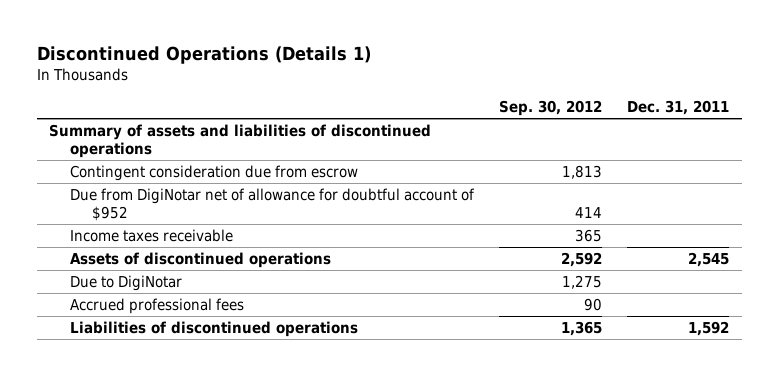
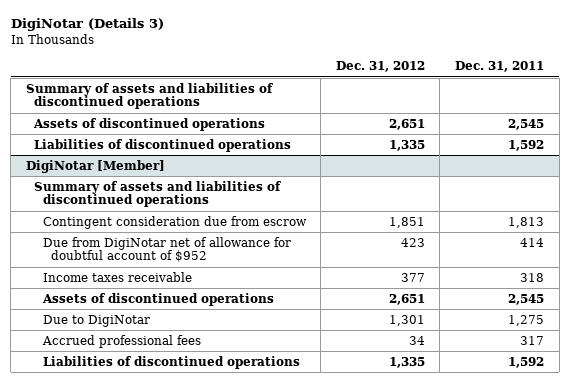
[36,46,371,65] Discontinued Operations (Details 1) -> [10,18,164,32] DigiNotar (Details 3)
[499,100,603,117] Sep. 30, 2012 -> none
none -> [335,61,425,73] Dec. 31, 2012
[70,164,359,181] Contingent consideration due from escrow -> none
[70,187,476,221] Due from DigiNotar net of allowance for doubtful account of $952 -> none
[70,228,234,242] Income taxes receivable -> none
[70,274,183,291] Due to DigiNotar -> none
[70,297,245,314] Accrued professional fees -> none
none -> [25,159,165,173] DigiNotar [Member]
none -> [34,180,282,208] Summary of assets and liabilities of discontinued operations
none -> [42,215,307,229] Contingent consideration due from escrow
none -> [42,236,291,263] Due from DigiNotar net of allowance for doubtful account of $952
none -> [42,271,192,282] Income taxes receivable
none -> [41,292,274,306] Assets of discontinued operations
none -> [42,314,150,327] Due to DigiNotar
none -> [41,334,201,348] Accrued professional fees
none -> [42,355,300,369] Liabilities of discontinued operations

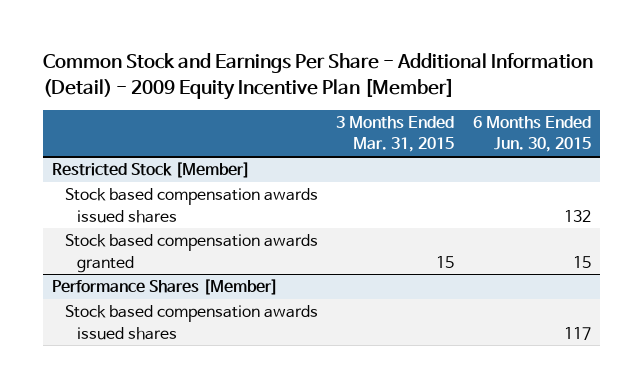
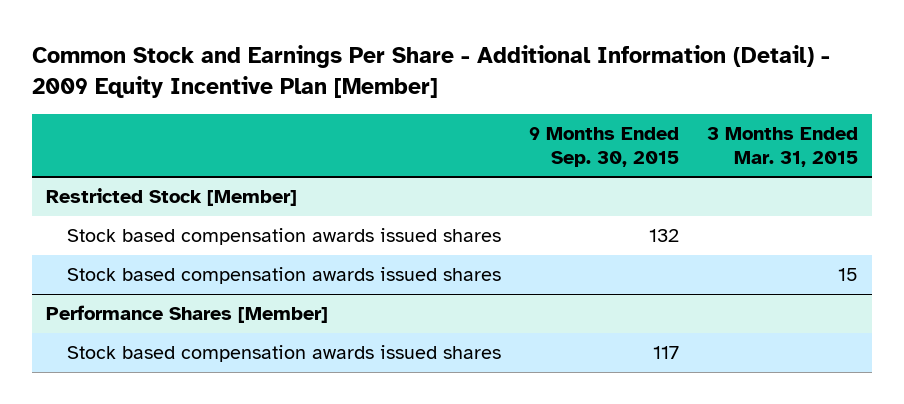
[472,116,591,153] 6 Months Ended Jun. 30, 2015 -> none
none -> [529,127,680,167] 9 Months Ended Sep. 30, 2015
[64,234,318,273] Stock based compensation awards granted -> [67,267,502,285] Stock based compensation awards issued shares

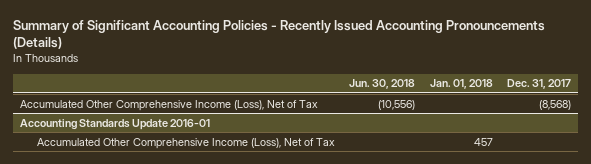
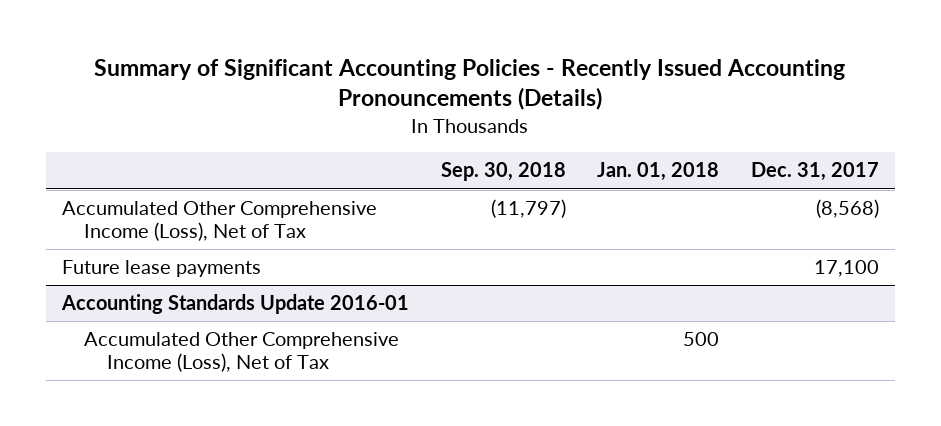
[349,79,416,90] Jun. 30, 2018 -> none
none -> [440,162,566,182] Sep. 30, 2018
none -> [61,260,261,278] Future lease payments
[473,137,493,146] 457 -> [683,332,720,347] 500

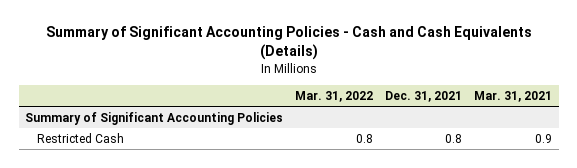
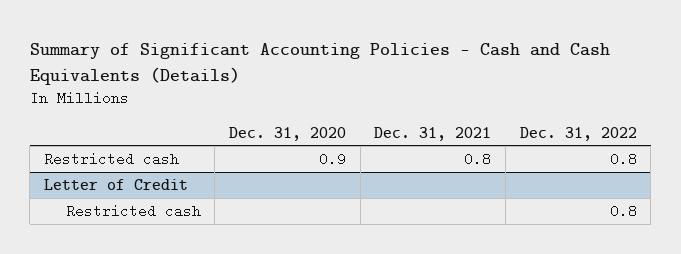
[294,90,373,102] Mar. 31, 2022 -> none
[474,90,553,102] Mar. 31, 2021 -> none
none -> [229,126,347,141] Dec. 31, 2020
none -> [519,126,637,141] Dec. 31, 2022
[24,112,283,126] Summary of Significant Accounting Policies -> none
[36,133,124,144] Restricted Cash -> [44,151,180,166] Restricted cash
none -> [44,178,189,190] Letter of Credit
none -> [65,203,201,218] Restricted cash

